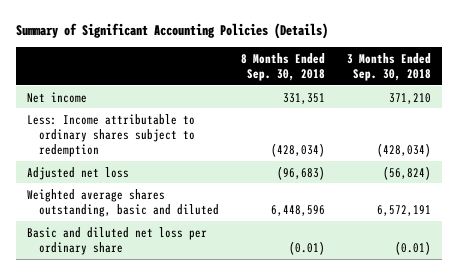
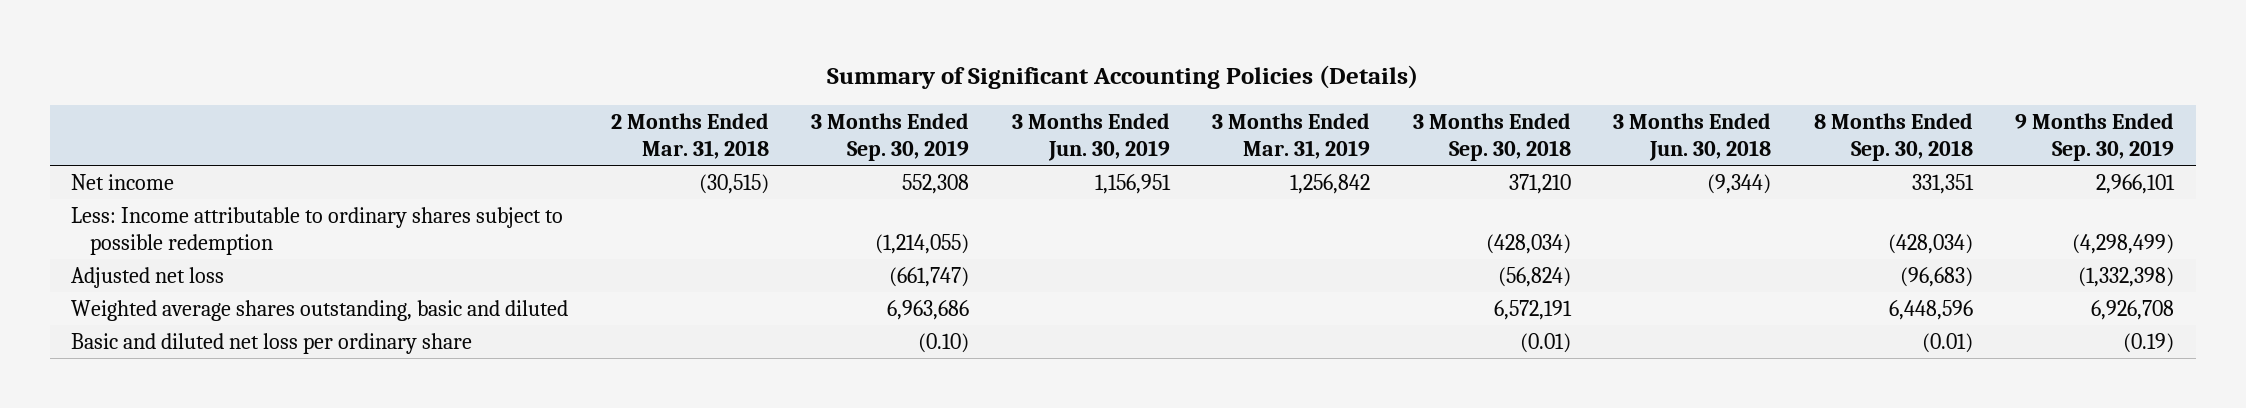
none -> [610,113,769,160] 2 Months Ended Mar. 31, 2018
none -> [811,113,970,162] 3 Months Ended Sep. 30, 2019
none -> [1011,113,1170,162] 3 Months Ended Jun. 30, 2019
none -> [1212,113,1371,160] 3 Months Ended Mar. 31, 2019
none -> [1613,113,1772,162] 3 Months Ended Jun. 30, 2018
none -> [2015,113,2175,162] 9 Months Ended Sep. 30, 2019
[27,113,196,157] Less: Income attributable to ordinary shares subject to redemption -> [71,206,564,255] Less: Income attributable to ordinary shares subject to possible redemption

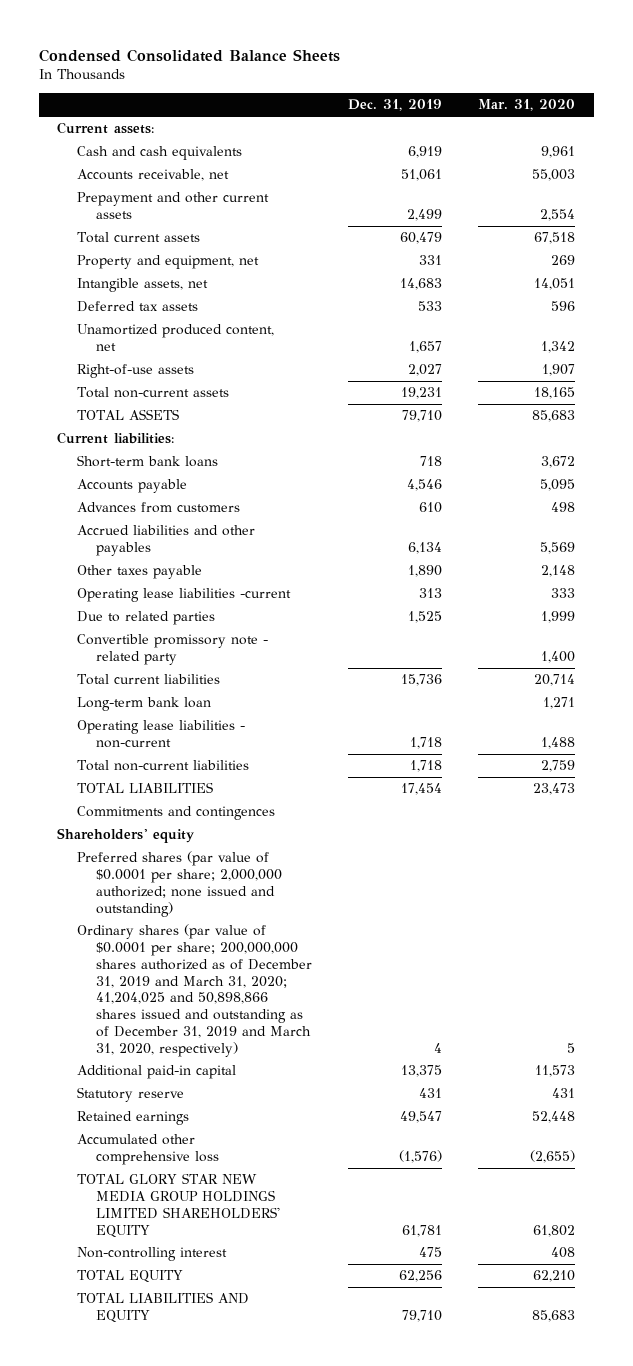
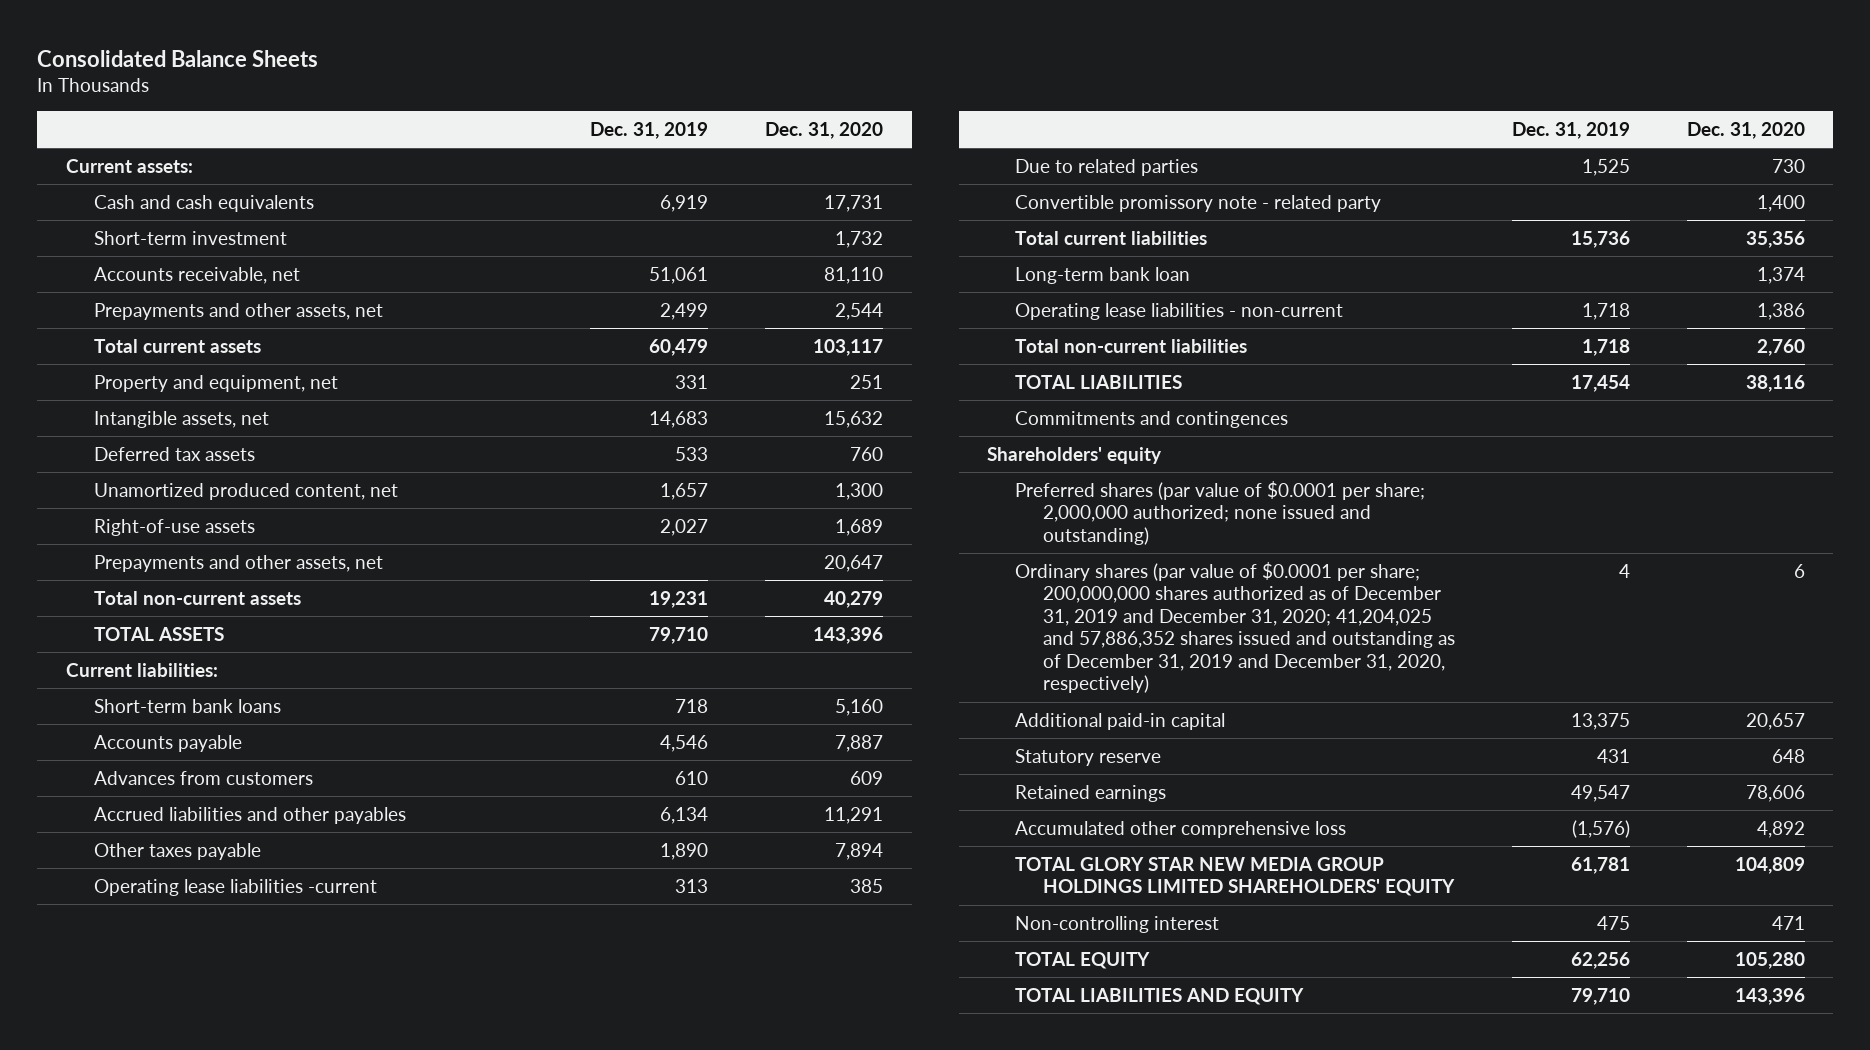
[38,48,340,62] Condensed Consolidated Balance Sheets -> [37,49,319,67] Consolidated Balance Sheets
[478,99,576,112] Mar. 31, 2020 -> none
none -> [765,121,884,139] Dec. 31, 2020
none -> [93,230,287,245] Short-term investment
[76,192,269,219] Prepayment and other current assets -> [93,302,383,320] Prepayments and other assets, net
none -> [93,554,383,572] Prepayments and other assets, net
[76,924,313,1057] Ordinary shares (par value of $0.0001 per share; 200,000,000 shares authorized as of December 31, 2019 and March 31, 2020; 41,204,025 and 50,898,866 shares issued and outstanding as of December 31, 2019 and March 31, 2020, respectively) -> [1015,561,1456,694] Ordinary shares (par value of $0.0001 per share; 200,000,000 shares authorized as of December 31, 2019 and December 31, 2020; 41,204,025 and 57,886,352 shares issued and outstanding as of December 31, 2019 and December 31, 2020, respectively)

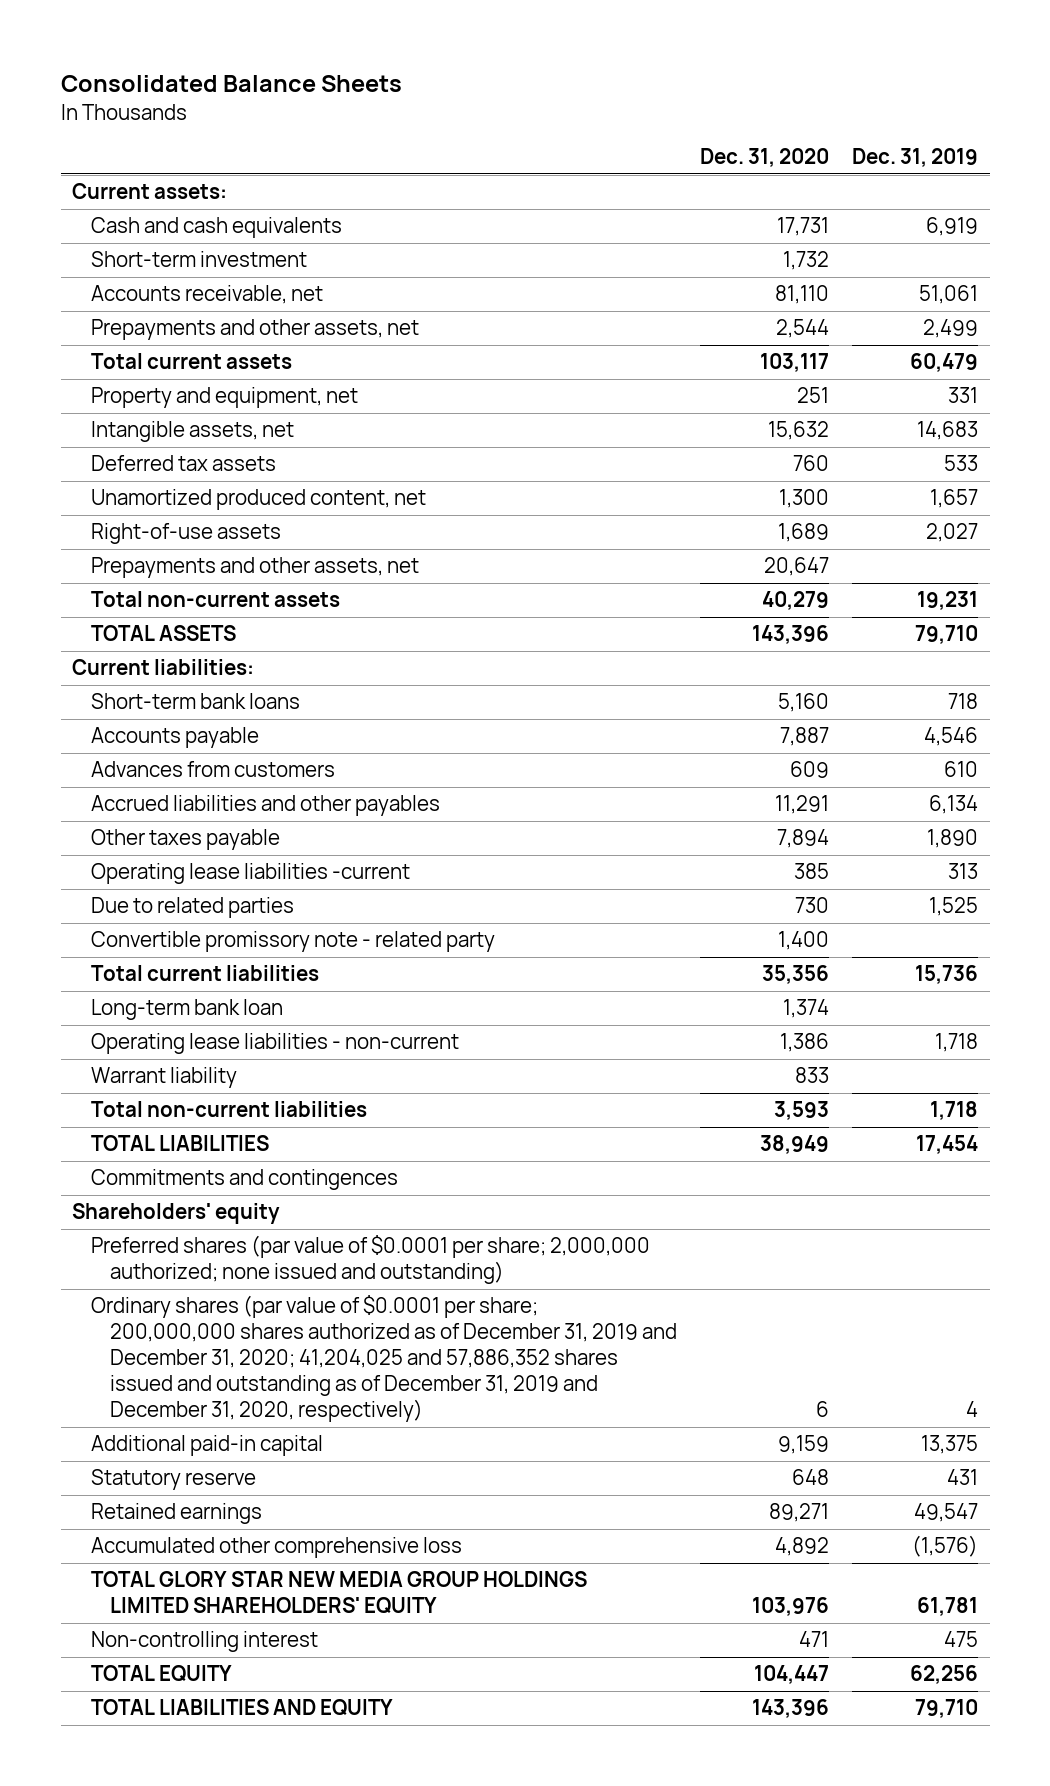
none -> [90,1067,237,1089] Warrant liability
[1756,338,1805,356] 2,760 -> [773,1101,829,1121] 3,593
[1745,374,1805,392] 38,116 -> [759,1135,829,1155] 38,949
[1745,712,1805,730] 20,657 -> [777,1435,829,1455] 9,159
[1745,784,1805,802] 78,606 -> [768,1503,829,1523] 89,271
[1734,856,1805,874] 104,809 -> [751,1597,829,1617] 103,976
[1734,951,1805,969] 105,280 -> [753,1665,829,1685] 104,447

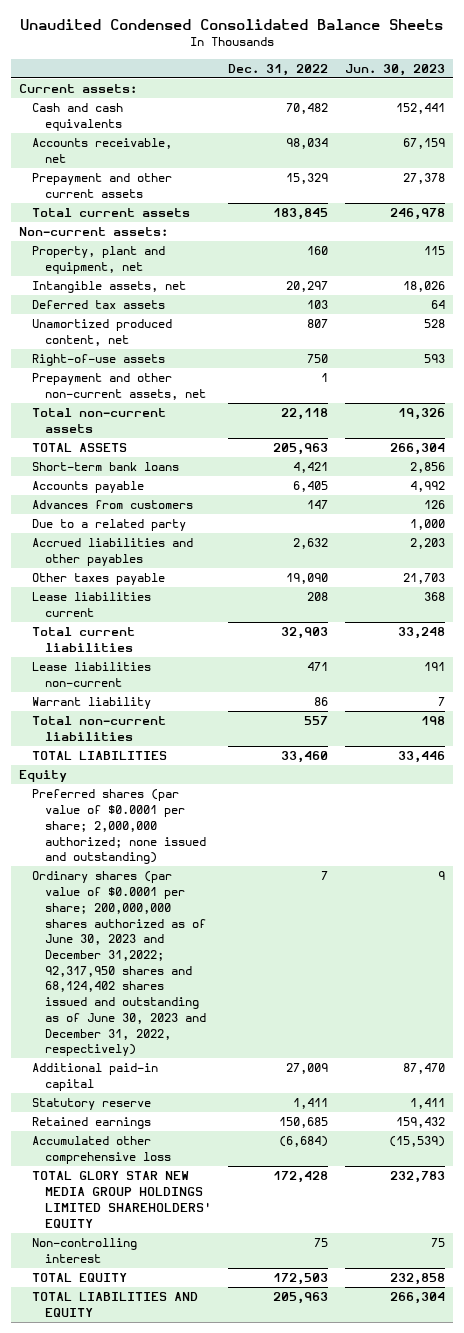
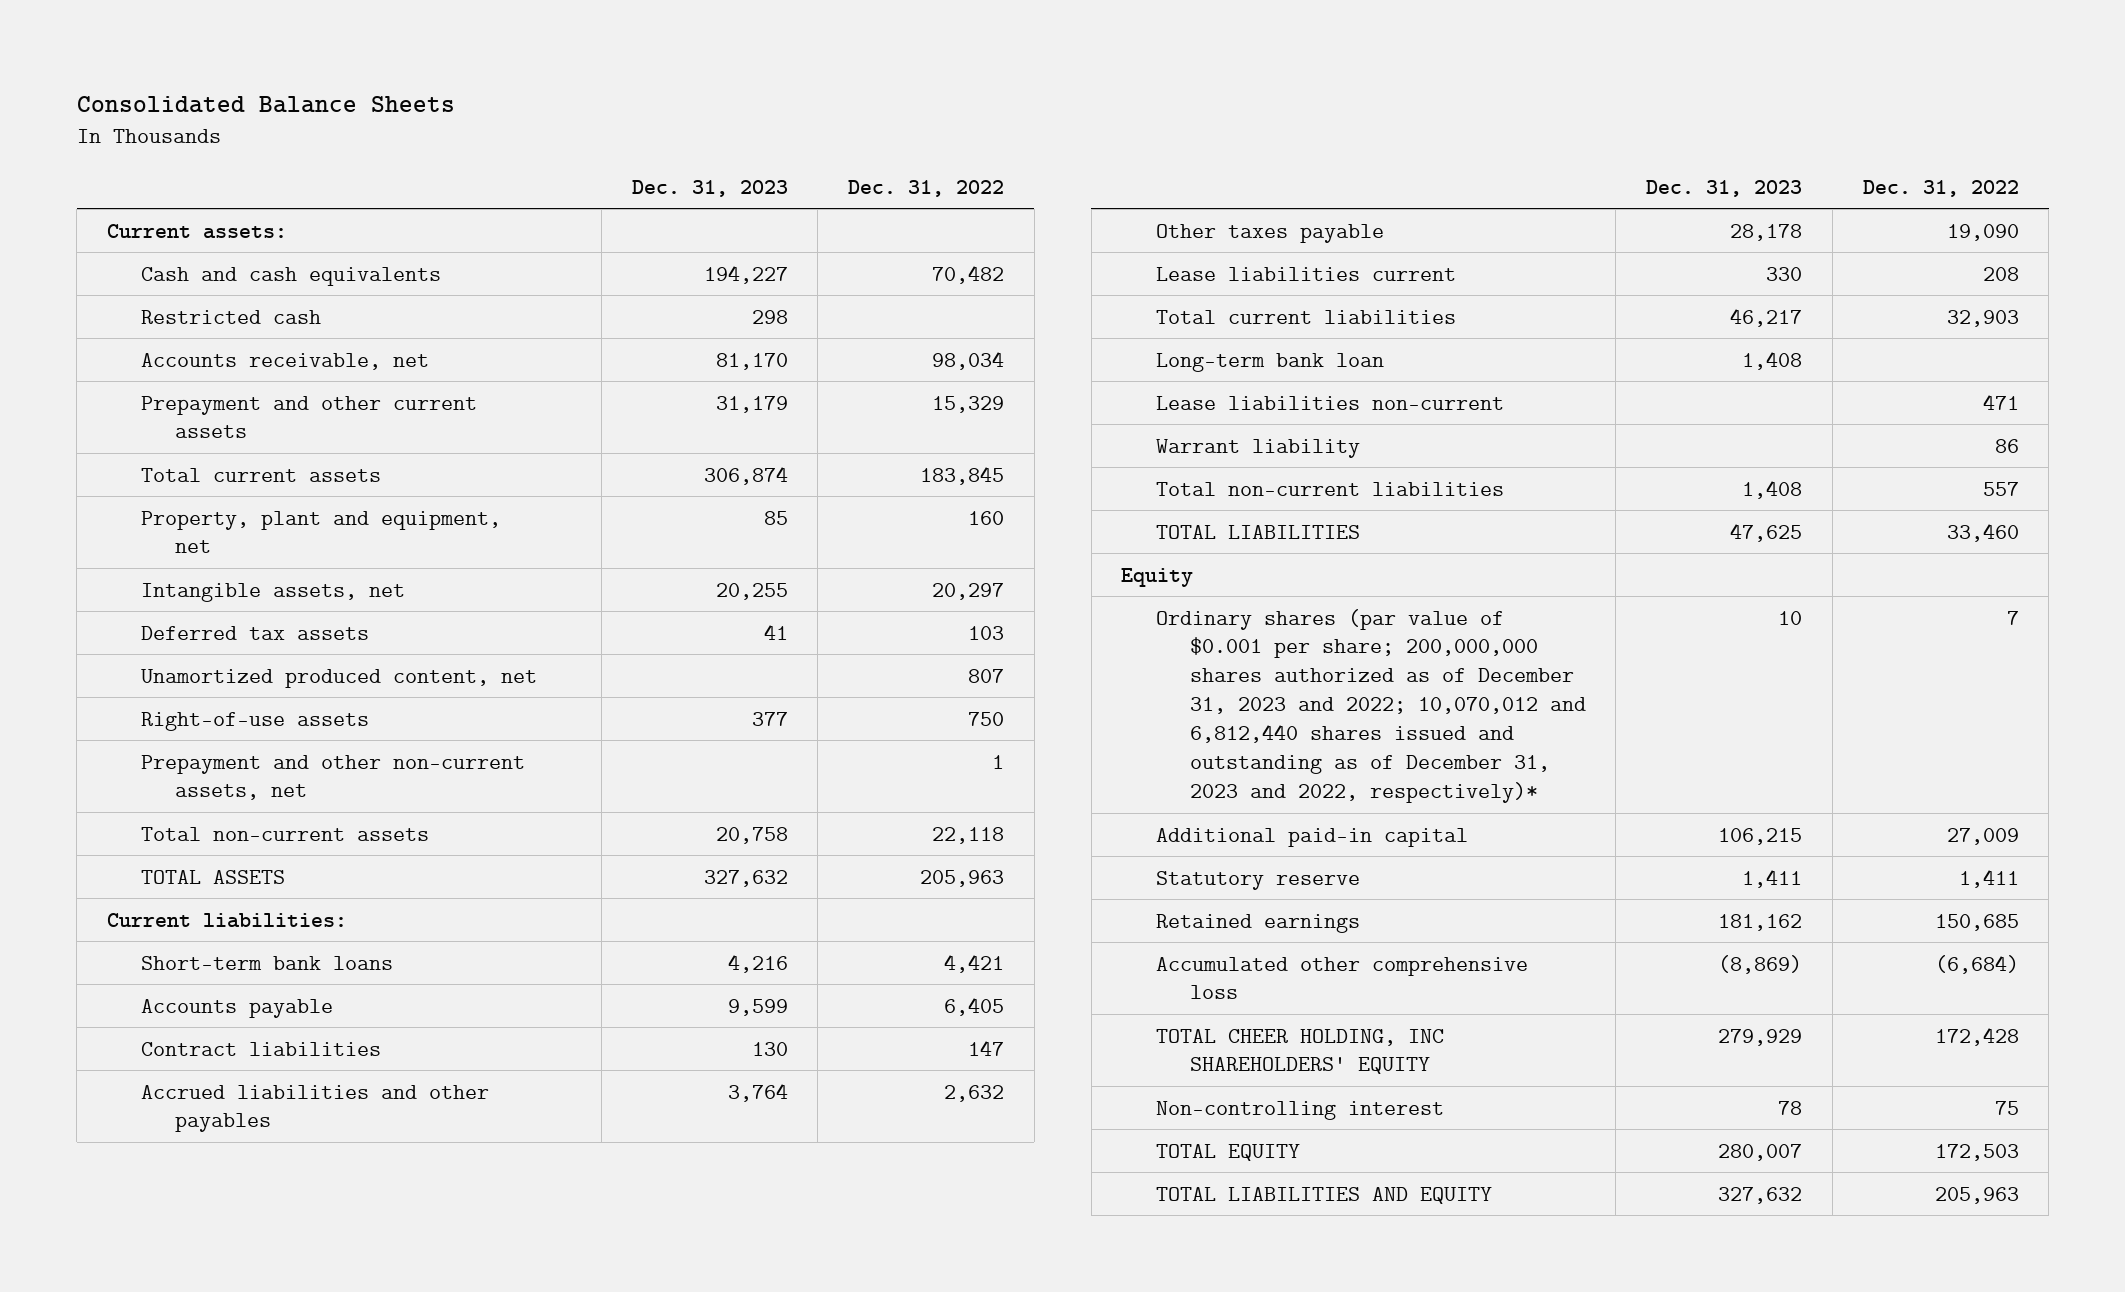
[20,18,444,30] Unaudited Condensed Consolidated Balance Sheets -> [76,95,455,113] Consolidated Balance Sheets
[344,63,445,76] Jun. 30, 2023 -> none
none -> [631,179,788,197] Dec. 31, 2023
none -> [140,309,321,324] Restricted cash
[19,227,169,237] Non-current assets: -> none
none -> [106,912,347,928] Current liabilities:
[32,519,187,532] Due to a related party -> none
[32,500,194,510] Advances from customers -> [140,1041,381,1056] Contract liabilities
none -> [1155,352,1384,372] Long-term bank loan
[32,789,206,865] Preferred shares (par value of $0.0001 per share; 2,000,000 authorized; none issued and outstanding) -> none
[32,871,206,1057] Ordinary shares (par value of $0.0001 per share; 200,000,000 shares authorized as of June 30, 2023 and December 31,2022; 92,317,950 shares and 68,124,402 shares issued and outstanding as of June 30, 2023 and December 31, 2022, respectively) -> [1155,608,1586,803] Ordinary shares (par value of $0.001 per share; 200,000,000 shares authorized as of December 31, 2023 and 2022; 10,070,012 and 6,812,440 shares issued and outstanding as of December 31, 2023 and 2022, respectively)*
[32,1171,211,1228] TOTAL GLORY STAR NEW MEDIA GROUP HOLDINGS LIMITED SHAREHOLDERS' EQUITY -> [1155,1028,1444,1075] TOTAL CHEER HOLDING, INC SHAREHOLDERS' EQUITY

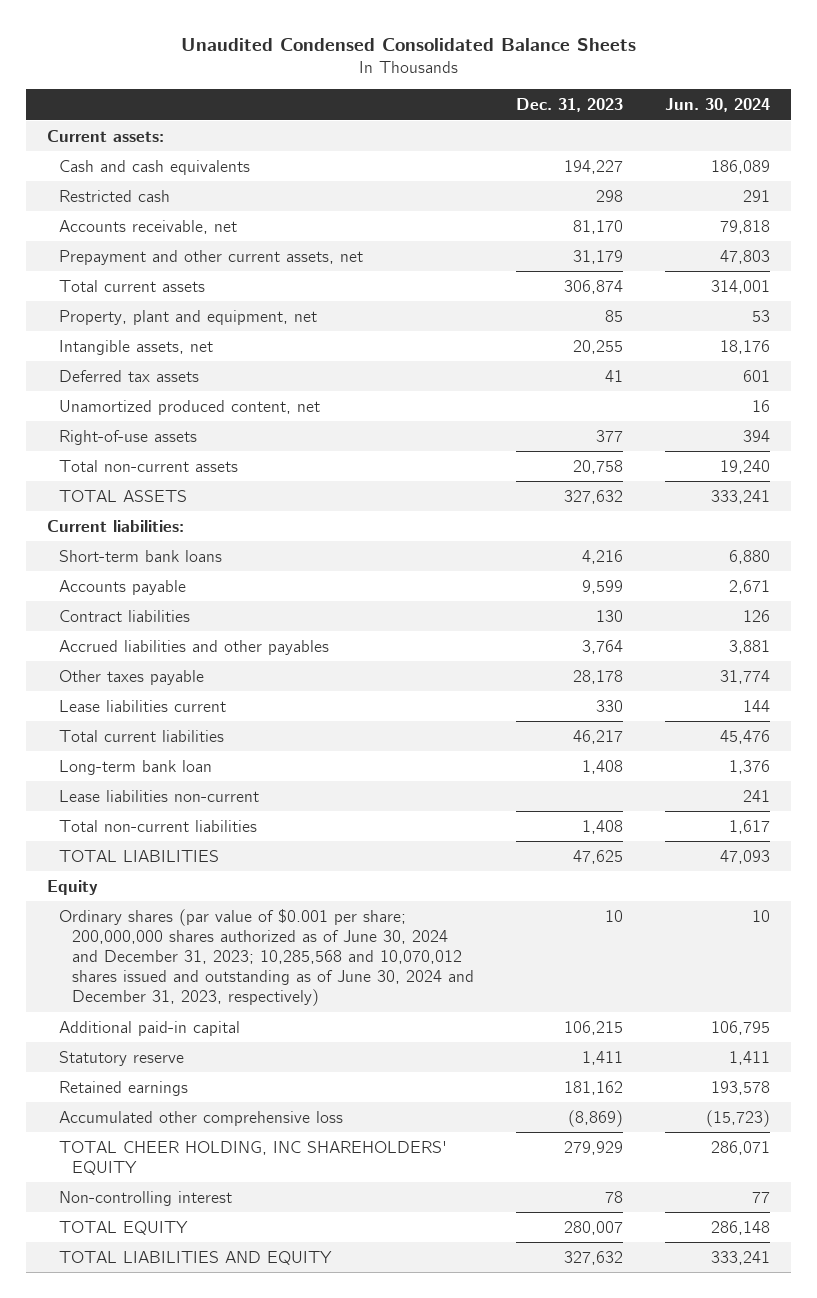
[76,95,455,113] Consolidated Balance Sheets -> [180,37,636,51] Unaudited Condensed Consolidated Balance Sheets
[848,179,1005,197] Dec. 31, 2022 -> none
none -> [665,98,771,113] Jun. 30, 2024
[140,395,477,439] Prepayment and other current assets -> [59,249,364,265] Prepayment and other current assets, net
[140,754,525,801] Prepayment and other non-current assets, net -> none
[1155,438,1360,458] Warrant liability -> none
[1155,608,1586,803] Ordinary shares (par value of $0.001 per share; 200,000,000 shares authorized as of December 31, 2023 and 2022; 10,070,012 and 6,812,440 shares issued and outstanding as of December 31, 2023 and 2022, respectively)* -> [59,908,474,1006] Ordinary shares (par value of $0.001 per share; 200,000,000 shares authorized as of June 30, 2024 and December 31, 2023; 10,285,568 and 10,070,012 shares issued and outstanding as of June 30, 2024 and December 31, 2023, respectively)

